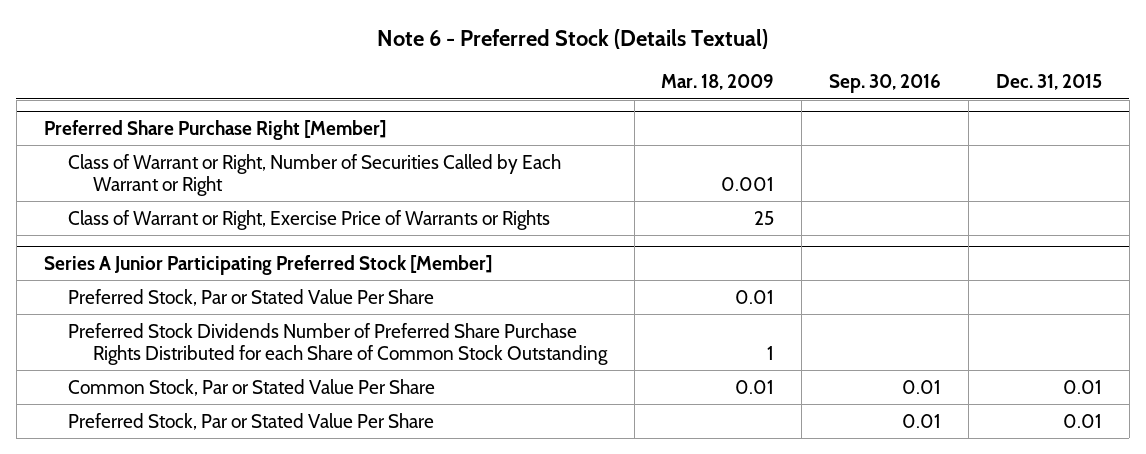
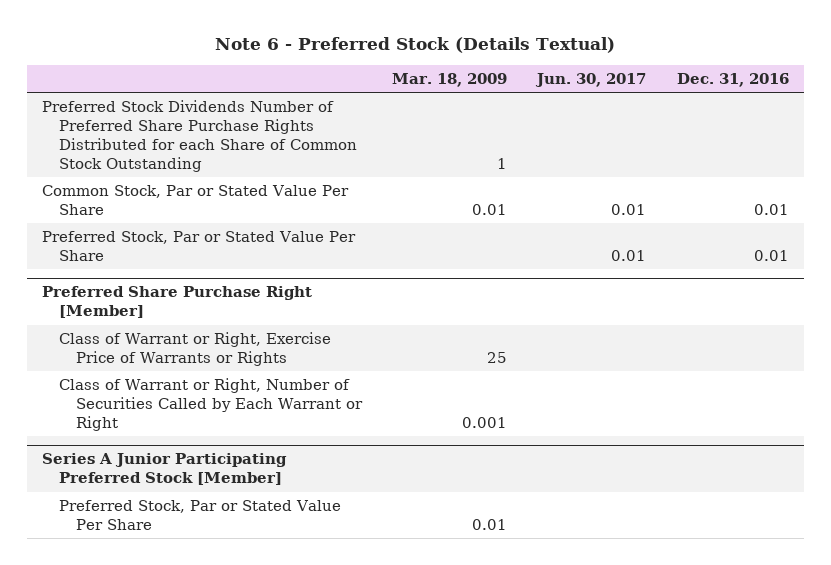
[829,74,942,94] Sep. 30, 2016 -> none
[995,74,1102,91] Dec. 31, 2015 -> none
none -> [535,72,647,87] Jun. 30, 2017
none -> [676,72,789,87] Dec. 31, 2016
none -> [42,99,358,173] Preferred Stock Dividends Number of Preferred Share Purchase Rights Distributed for each Share of Common Stock Outstanding
none -> [42,184,350,215] Common Stock, Par or Stated Value Per Share
none -> [42,230,357,261] Preferred Stock, Par or Stated Value Per Share
[68,153,562,197] Class of Warrant or Right, Number of Securities Called by Each Warrant or Right -> [59,377,363,432] Class of Warrant or Right, Number of Securities Called by Each Warrant or Right
[68,322,608,366] Preferred Stock Dividends Number of Preferred Share Purchase Rights Distributed for each Share of Common Stock Outstanding -> none
[68,378,436,396] Common Stock, Par or Stated Value Per Share -> none
[68,412,435,430] Preferred Stock, Par or Stated Value Per Share -> none

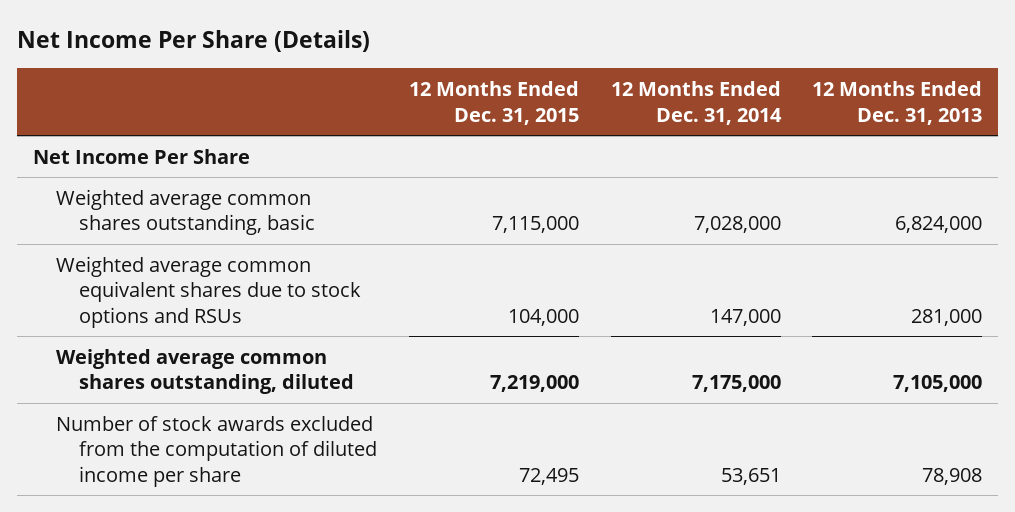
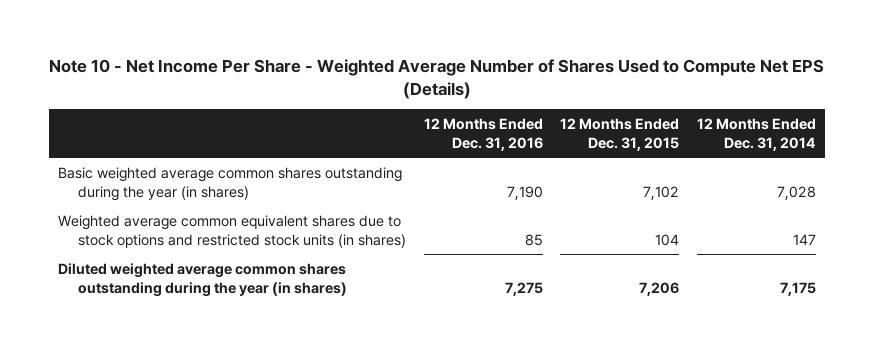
[16,30,370,53] Net Income Per Share (Details) -> [49,58,825,99] Note 10 - Net Income Per Share - Weighted Average Number of Shares Used to Compute Net EPS (Details)
[812,81,983,125] 12 Months Ended Dec. 31, 2013 -> none
none -> [423,117,543,151] 12 Months Ended Dec. 31, 2016
[32,148,250,164] Net Income Per Share -> none
[55,415,377,488] Number of stock awards excluded from the computation of diluted income per share -> none
[55,188,315,236] Weighted average common shares outstanding, basic -> [57,166,402,201] Basic weighted average common shares outstanding during the year (in shares)
[491,216,579,234] 7,115,000 -> [643,185,680,200] 7,102
[693,216,781,234] 7,028,000 -> [777,185,817,200] 7,028
[55,255,361,329] Weighted average common equivalent shares due to stock options and RSUs -> [57,214,406,248] Weighted average common equivalent shares due to stock options and restricted stock units (in shares)
[507,309,579,327] 104,000 -> [655,233,680,246] 104
[709,309,781,327] 147,000 -> [793,233,817,245] 147
[55,348,354,395] Weighted average common shares outstanding, diluted -> [57,262,347,297] Diluted weighted average common shares outstanding during the year (in shares)
[489,375,579,393] 7,219,000 -> [639,281,680,296] 7,206
[691,375,781,393] 7,175,000 -> [780,281,817,296] 7,175

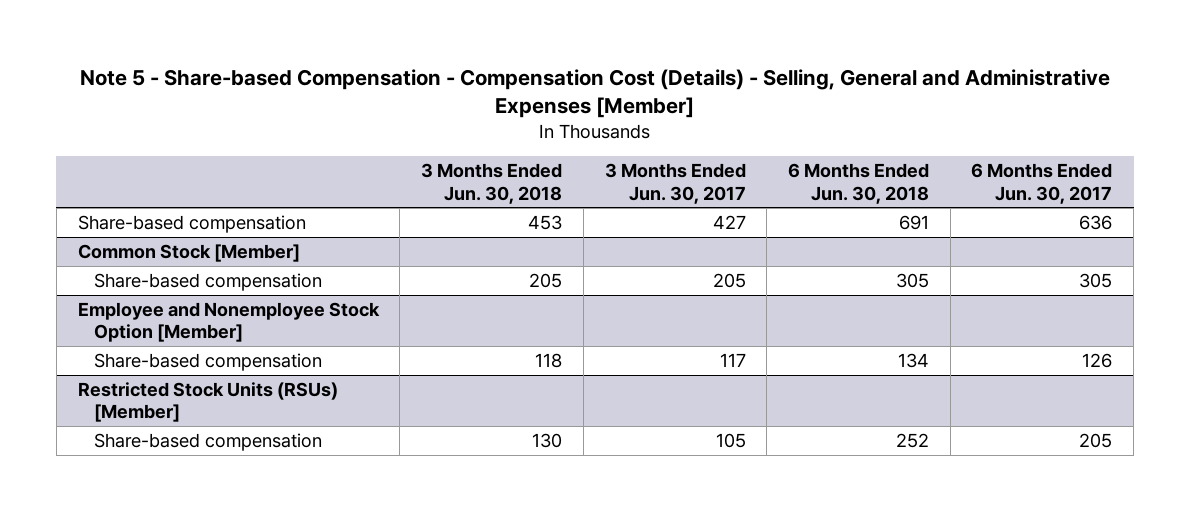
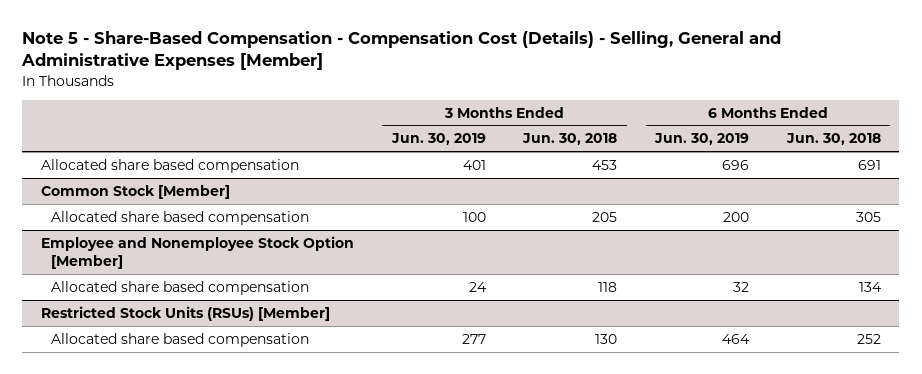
[80,68,1111,119] Note 5 - Share-based Compensation - Compensation Cost (Details) - Selling, General and Administrative Expenses [Member] -> [21,31,782,71] Note 5 - Share-Based Compensation - Compensation Cost (Details) - Selling, General and Administrative Expenses [Member]
[604,163,746,204] 3 Months Ended Jun. 30, 2017 -> none
[971,163,1113,204] 6 Months Ended Jun. 30, 2017 -> none
none -> [390,133,486,146] Jun. 30, 2019
none -> [653,133,749,146] Jun. 30, 2019
[77,214,306,233] Share-based compensation -> [41,158,300,173] Allocated share based compensation
[93,272,322,291] Share-based compensation -> [51,210,310,225] Allocated share based compensation
[93,352,322,371] Share-based compensation -> [51,280,310,295] Allocated share based compensation
[93,432,322,451] Share-based compensation -> [51,332,310,347] Allocated share based compensation

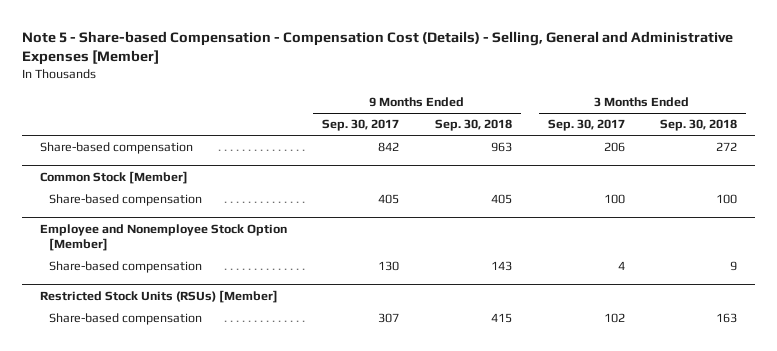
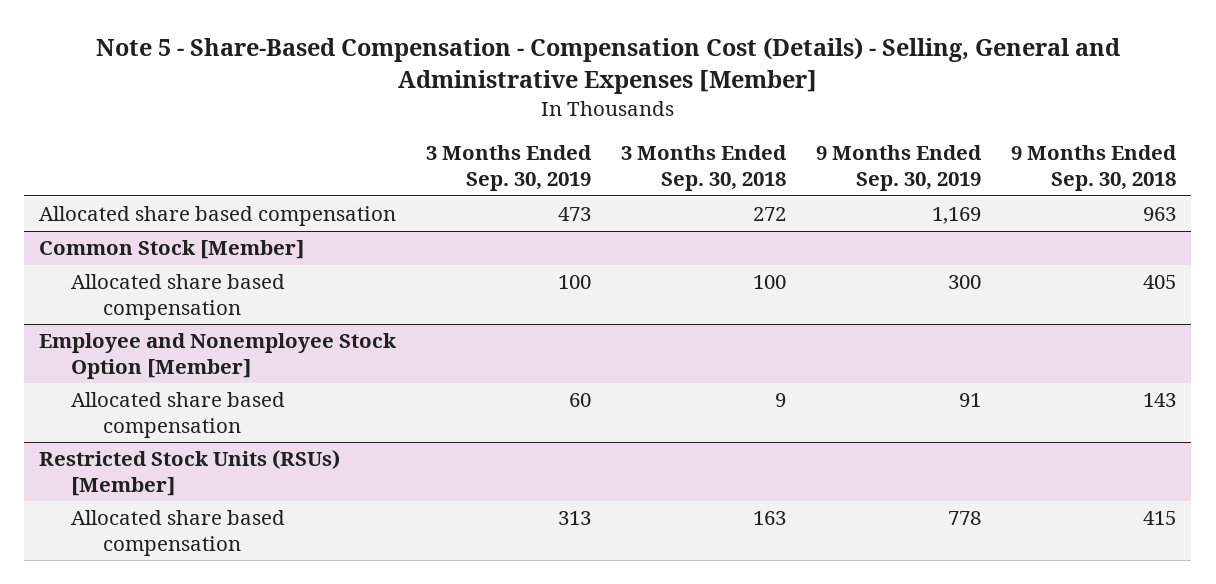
[21,30,733,66] Note 5 - Share-based Compensation - Compensation Cost (Details) - Selling, General and Administrative Expenses [Member] -> [95,37,1120,95] Note 5 - Share-Based Compensation - Compensation Cost (Details) - Selling, General and Administrative Expenses [Member]
[322,119,400,132] Sep. 30, 2017 -> none
[547,119,625,132] Sep. 30, 2017 -> none
none -> [426,145,593,192] 3 Months Ended Sep. 30, 2019
none -> [816,145,983,192] 9 Months Ended Sep. 30, 2019
[39,142,193,155] Share-based compensation -> [39,206,397,227] Allocated share based compensation
[48,194,202,207] Share-based compensation -> [71,274,286,320] Allocated share based compensation
[48,261,202,274] Share-based compensation -> [71,392,286,438] Allocated share based compensation
[48,313,202,326] Share-based compensation -> [71,510,286,556] Allocated share based compensation

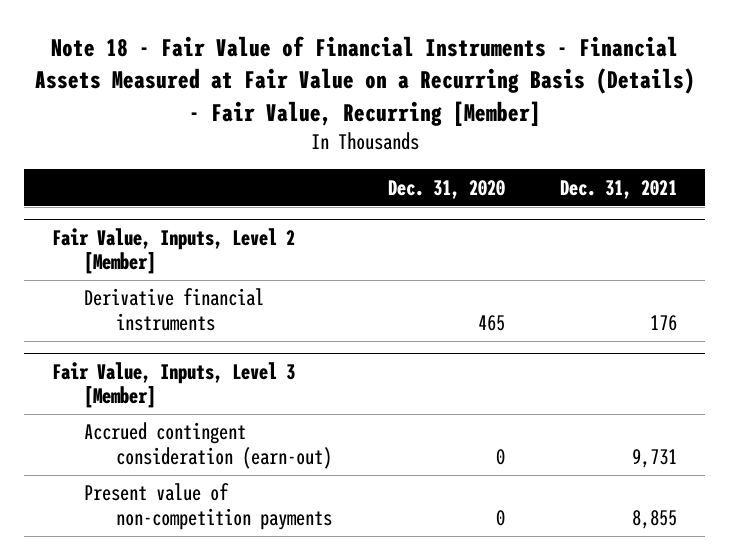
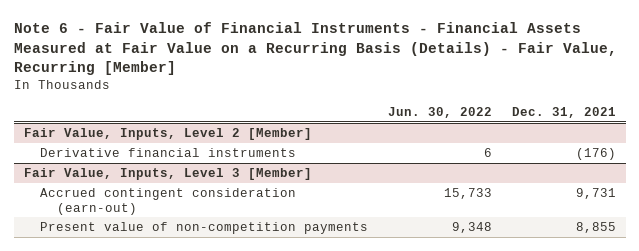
[34,36,695,127] Note 18 - Fair Value of Financial Instruments - Financial Assets Measured at Fair Value on a Recurring Basis (Details) - Fair Value, Recurring [Member] -> [13,22,617,76] Note 6 - Fair Value of Financial Instruments - Financial Assets Measured at Fair Value on a Recurring Basis (Details) - Fair Value, Recurring [Member]
[387,179,505,199] Dec. 31, 2020 -> none
none -> [388,106,493,118] Jun. 30, 2022
[650,314,678,331] 176 -> [575,148,616,161] (176)

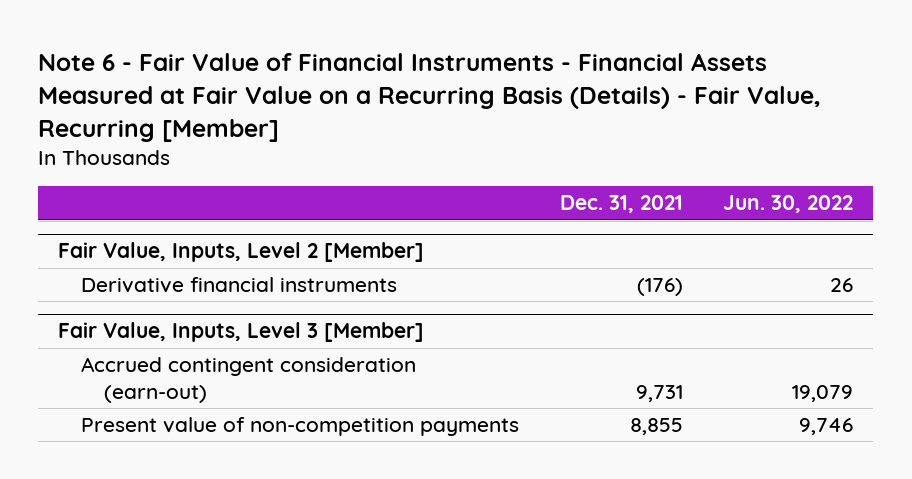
[484,148,493,158] 6 -> [830,278,854,293] 26
[444,188,493,200] 15,733 -> [792,384,854,402] 19,079
[452,222,493,234] 9,348 -> [799,418,854,436] 9,746

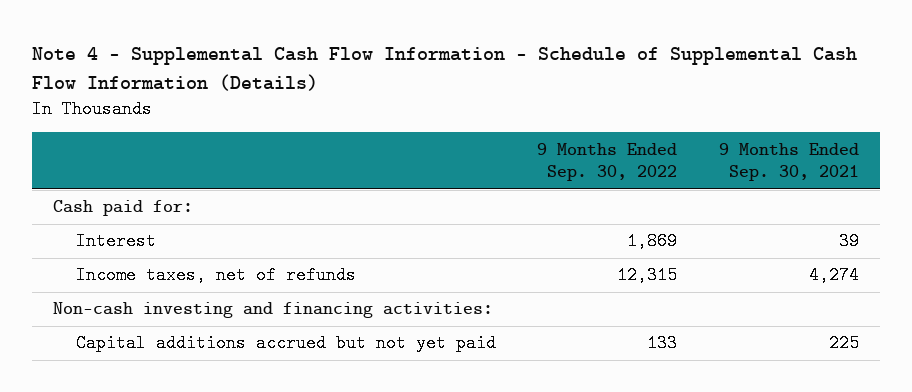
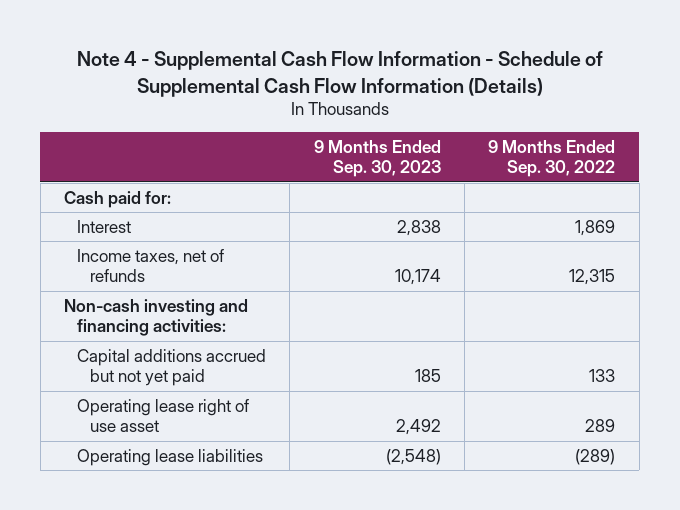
[719,142,860,182] 9 Months Ended Sep. 30, 2021 -> none
none -> [313,139,441,178] 9 Months Ended Sep. 30, 2023
none -> [76,398,249,433] Operating lease right of use asset
none -> [76,448,263,466] Operating lease liabilities

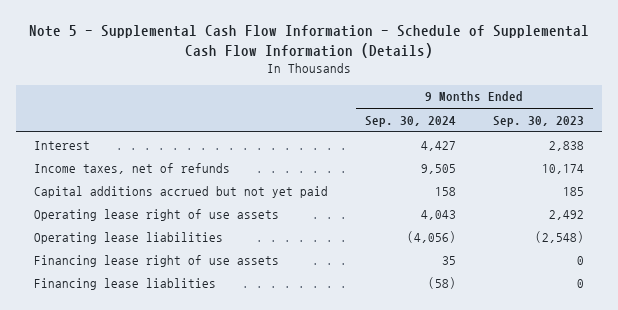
[76,51,603,97] Note 4 - Supplemental Cash Flow Information - Schedule of Supplemental Cash Flow Information (Details) -> [28,25,589,59] Note 5 - Supplemental Cash Flow Information - Schedule of Supplemental Cash Flow Information (Details)
[488,139,616,178] 9 Months Ended Sep. 30, 2022 -> none
none -> [364,115,456,127] Sep. 30, 2024
[64,190,172,208] Cash paid for: -> none
[64,298,249,337] Non-cash investing and financing activities: -> none
[76,398,249,433] Operating lease right of use asset -> [34,208,280,221] Operating lease right of use assets
none -> [34,254,280,267] Financing lease right of use assets
none -> [34,277,217,290] Financing lease liablities

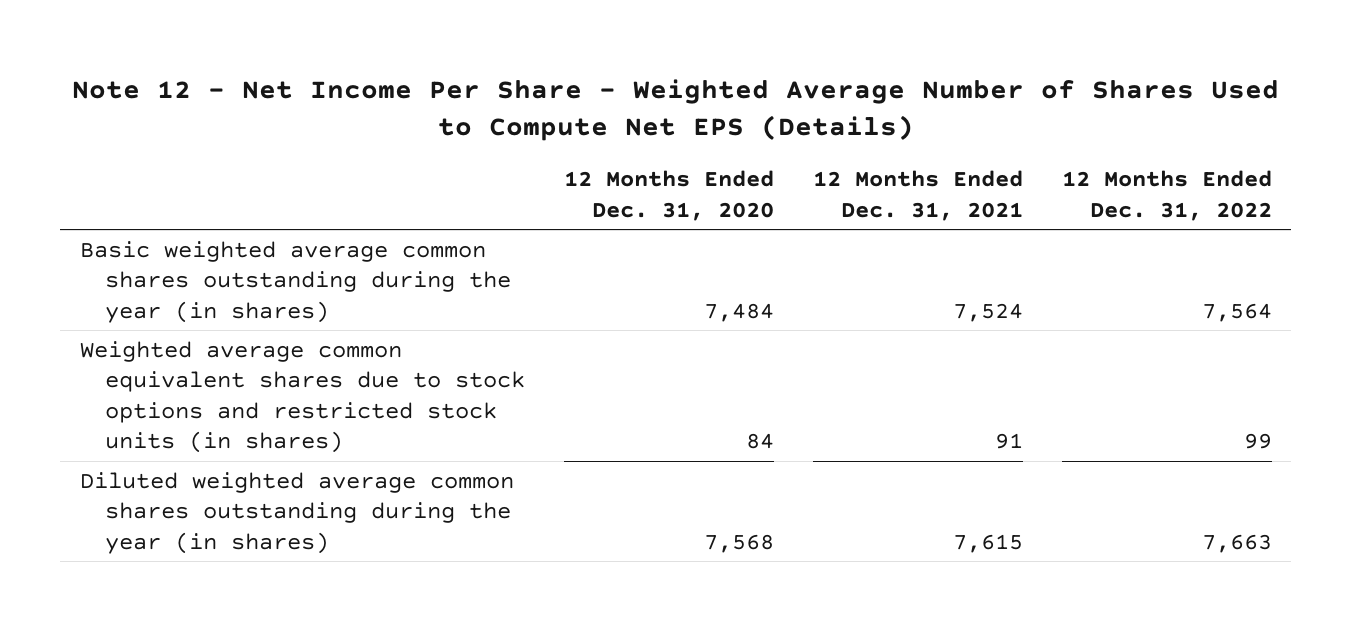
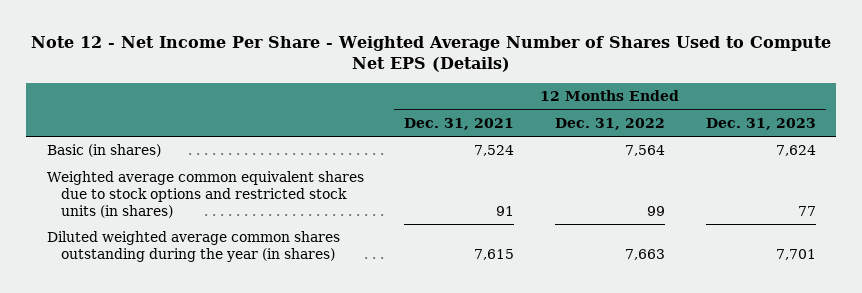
[564,170,775,221] 12 Months Ended Dec. 31, 2020 -> none
none -> [705,117,816,130] Dec. 31, 2023
[79,240,512,323] Basic weighted average common shares outstanding during the year (in shares) -> [46,144,161,158] Basic (in shares)

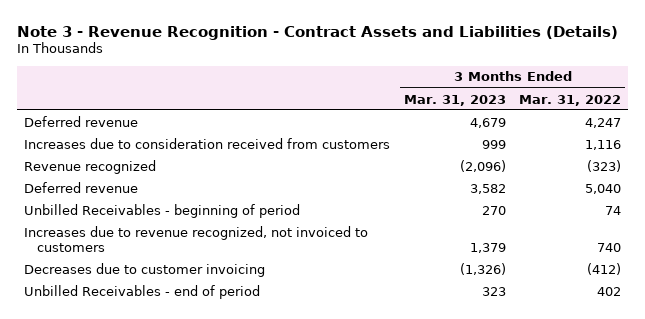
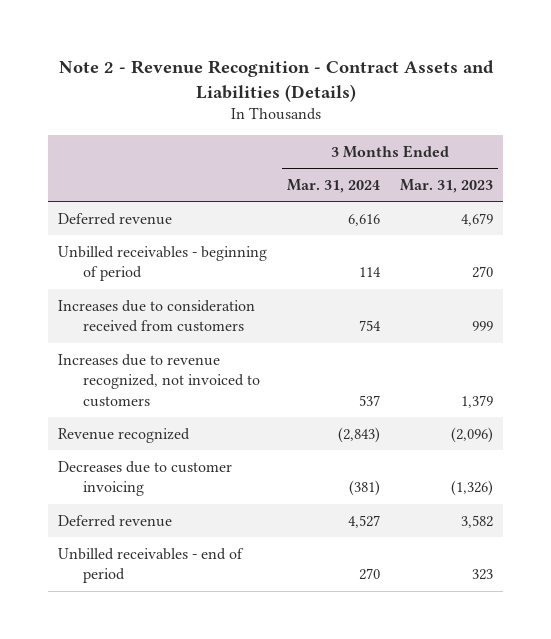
[17,25,619,40] Note 3 - Revenue Recognition - Contract Assets and Liabilities (Details) -> [58,59,494,102] Note 2 - Revenue Recognition - Contract Assets and Liabilities (Details)
[519,94,622,106] Mar. 31, 2022 -> none
none -> [287,178,381,193] Mar. 31, 2024
none -> [58,245,268,282] Unbilled receivables - beginning of period
[24,203,301,218] Unbilled Receivables - beginning of period -> none
[24,159,157,174] Revenue recognized -> [58,427,191,443] Revenue recognized
[24,181,139,193] Deferred revenue -> [58,514,173,527] Deferred revenue
[24,284,261,299] Unbilled Receivables - end of period -> [58,547,245,584] Unbilled receivables - end of period

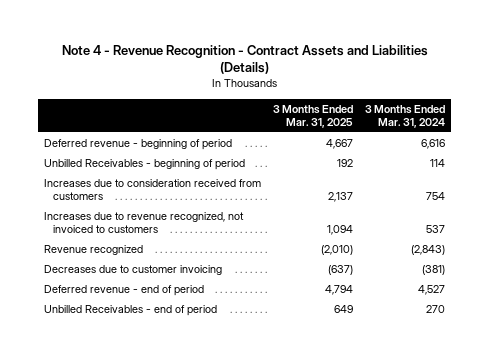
[58,59,494,102] Note 2 - Revenue Recognition - Contract Assets and Liabilities (Details) -> [61,45,428,75] Note 4 - Revenue Recognition - Contract Assets and Liabilities (Details)
[400,178,494,193] Mar. 31, 2023 -> none
none -> [273,104,354,128] 3 Months Ended Mar. 31, 2025
[58,212,173,225] Deferred revenue -> [43,139,232,151] Deferred revenue - beginning of period
[58,245,268,282] Unbilled receivables - beginning of period -> [43,159,245,171] Unbilled Receivables - beginning of period
[58,514,173,527] Deferred revenue -> [43,285,204,297] Deferred revenue - end of period
[58,547,245,584] Unbilled receivables - end of period -> [43,305,217,317] Unbilled Receivables - end of period

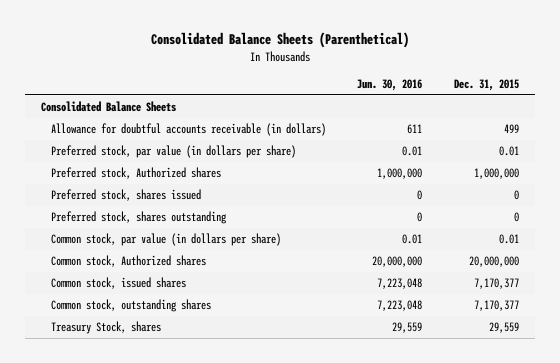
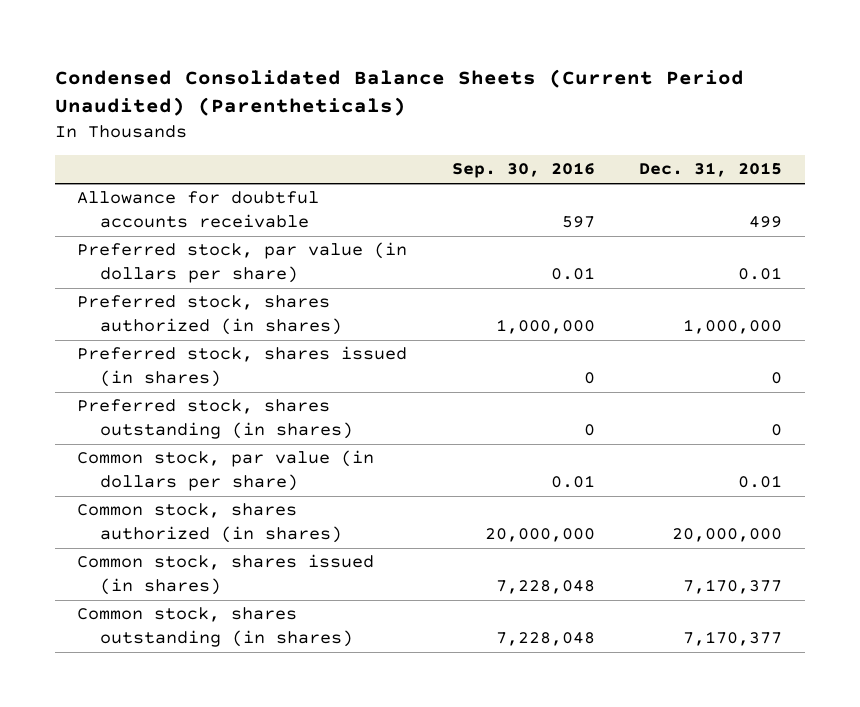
[151,32,410,49] Consolidated Balance Sheets (Parenthetical) -> [55,68,745,116] Condensed Consolidated Balance Sheets (Current Period Unaudited) (Parentheticals)
[357,79,423,92] Jun. 30, 2016 -> none
none -> [451,162,595,179] Sep. 30, 2016
[41,101,177,113] Consolidated Balance Sheets -> none
[50,123,326,137] Allowance for doubtful accounts receivable (in dollars) -> [77,191,320,229] Allowance for doubtful accounts receivable
[50,167,221,180] Preferred stock, Authorized shares -> [77,295,342,336] Preferred stock, shares authorized (in shares)
[50,189,201,202] Preferred stock, shares issued -> [77,346,408,388] Preferred stock, shares issued (in shares)
[50,211,227,225] Preferred stock, shares outstanding -> [77,399,353,440] Preferred stock, shares outstanding (in shares)
[50,321,161,335] Treasury Stock, shares -> none
[50,255,206,268] Common stock, Authorized shares -> [77,503,342,544] Common stock, shares authorized (in shares)
[50,277,186,290] Common stock, issued shares -> [77,554,375,596] Common stock, shares issued (in shares)
[50,299,211,313] Common stock, outstanding shares -> [77,607,353,648] Common stock, shares outstanding (in shares)

